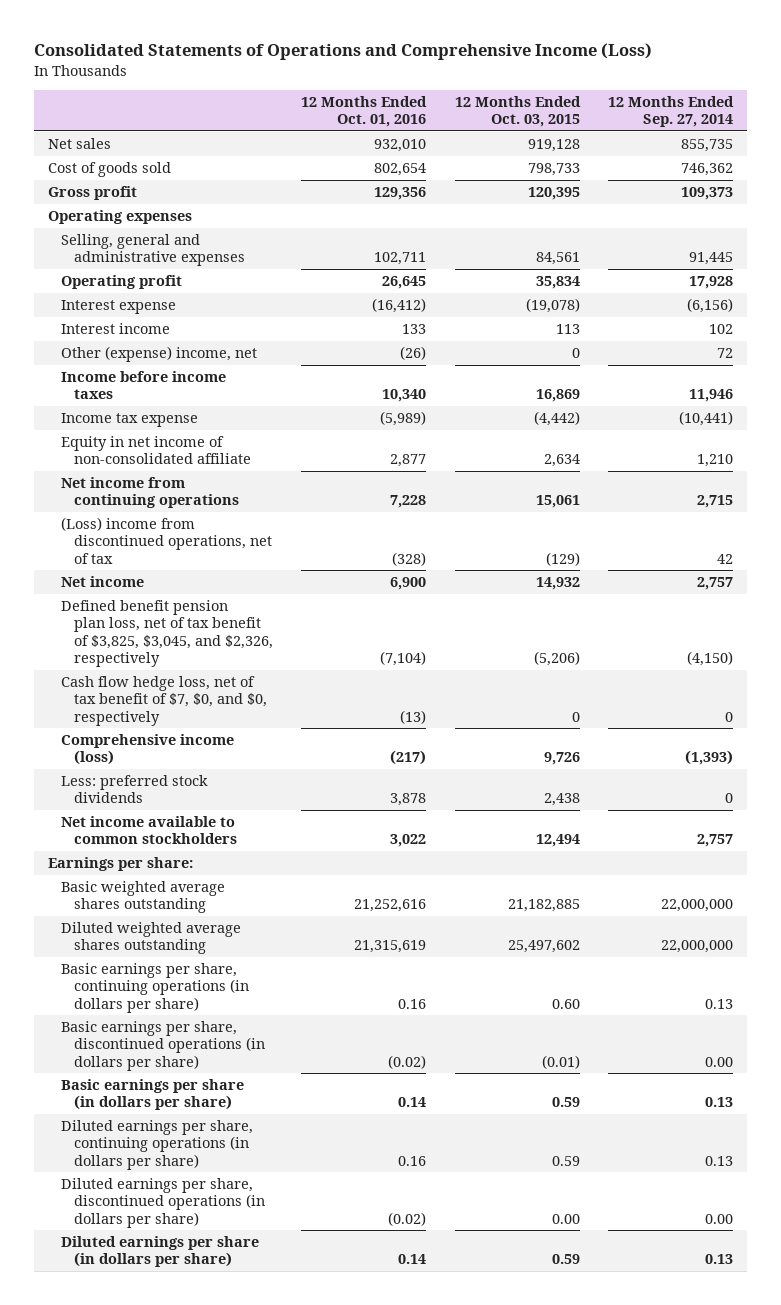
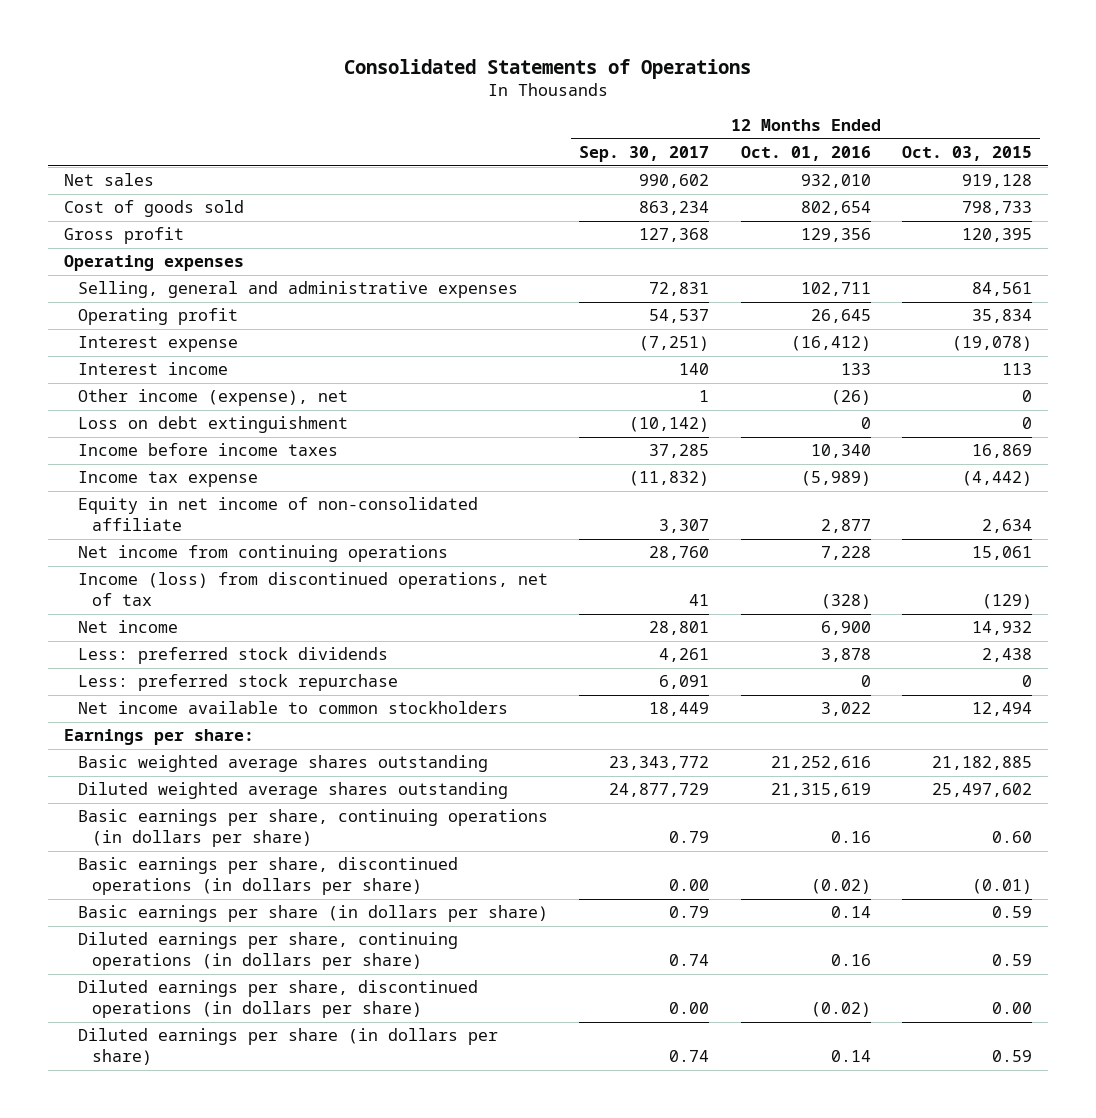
[33,43,652,61] Consolidated Statements of Operations and Comprehensive Income (Loss) -> [344,58,752,79] Consolidated Statements of Operations
[607,95,734,128] 12 Months Ended Sep. 27, 2014 -> none
none -> [579,146,710,163] Sep. 30, 2017
[60,345,257,362] Other (expense) income, net -> [77,389,348,407] Other income (expense), net
none -> [77,416,348,434] Loss on debt extinguishment
[60,516,273,564] (Loss) income from discontinued operations, net of tax -> [77,572,548,606] Income (loss) from discontinued operations, net of tax
[60,599,274,667] Defined benefit pension plan loss, net of tax benefit of $3,825, $3,045, and $2,326, respectively -> none
[60,675,268,726] Cash flow hedge loss, net of tax benefit of $7, $0, and $0, respectively -> none
[60,733,234,766] Comprehensive income (loss) -> none
none -> [77,674,398,692] Less: preferred stock repurchase

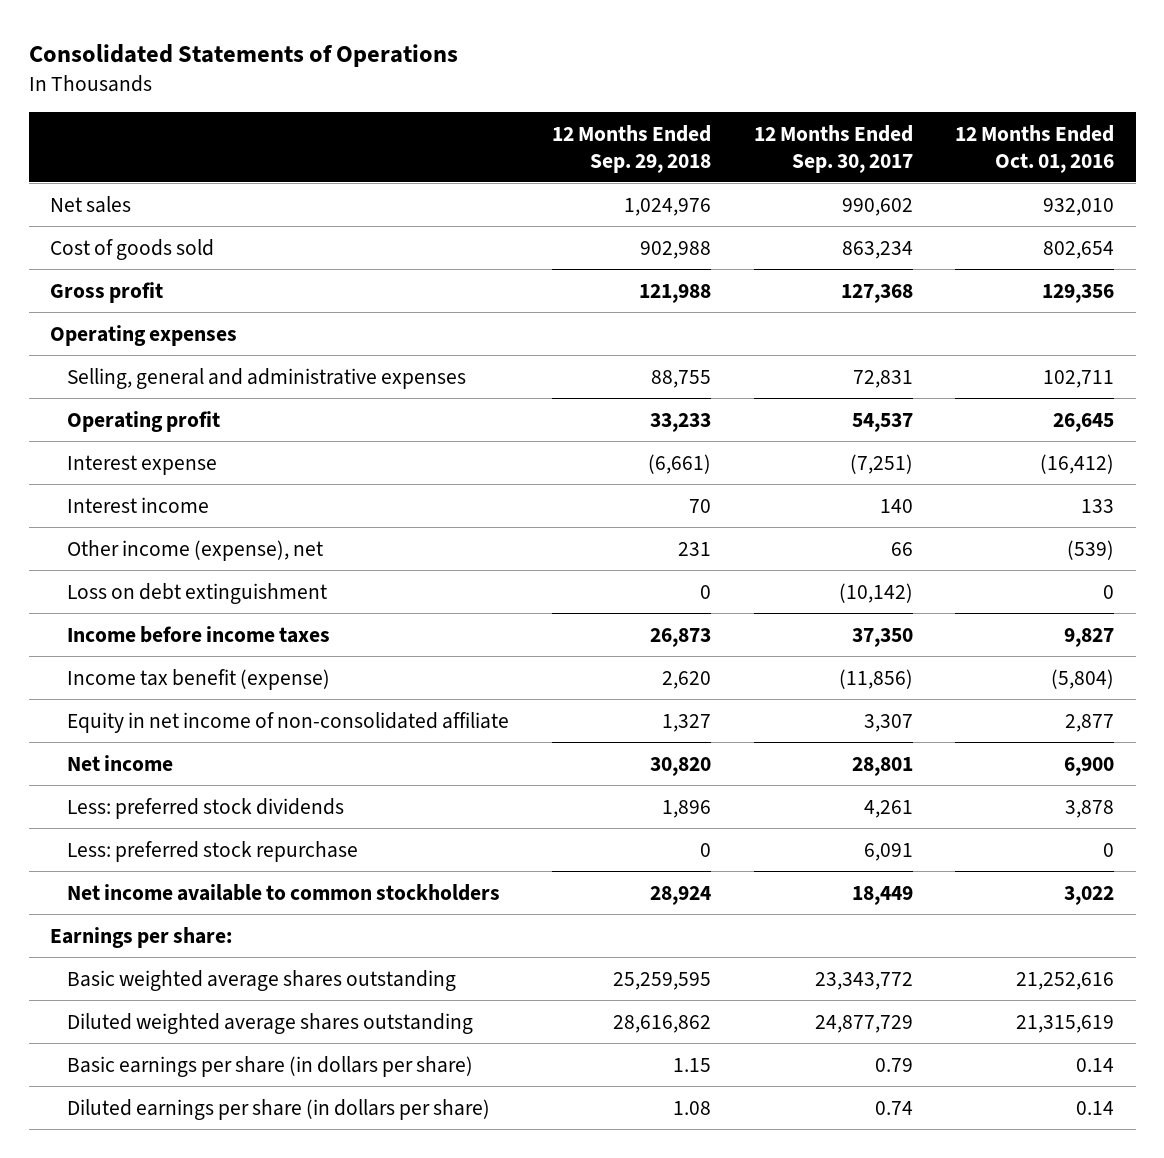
[902,146,1033,162] Oct. 03, 2015 -> none
none -> [551,124,711,173] 12 Months Ended Sep. 29, 2018
[699,390,710,403] 1 -> [890,541,913,556] 66
[830,390,871,406] (26) -> [1067,539,1115,560] (539)
[649,444,710,459] 37,285 -> [851,627,913,647] 37,350
[810,444,871,459] 10,340 -> [1064,627,1115,647] 9,827
[77,471,258,488] Income tax expense -> [66,668,330,690] Income tax benefit (expense)
[629,471,710,487] (11,832) -> [838,668,913,689] (11,856)
[800,471,871,487] (5,989) -> [1051,668,1115,689] (5,804)
[77,545,448,563] Net income from continuing operations -> none
[77,572,548,606] Income (loss) from discontinued operations, net of tax -> none
[77,809,548,847] Basic earnings per share, continuing operations (in dollars per share) -> none
[77,857,458,895] Basic earnings per share, discontinued operations (in dollars per share) -> none
[77,932,458,970] Diluted earnings per share, continuing operations (in dollars per share) -> none
[77,980,478,1018] Diluted earnings per share, discontinued operations (in dollars per share) -> none

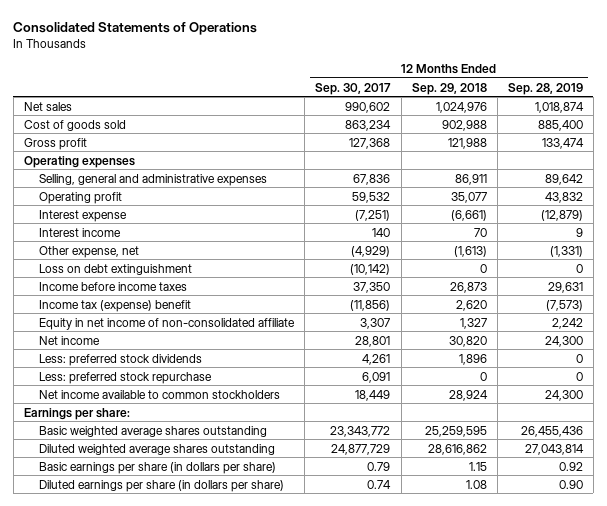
[955,124,1115,173] 12 Months Ended Oct. 01, 2016 -> none
none -> [507,82,583,95] Sep. 28, 2019
[650,369,711,388] 88,755 -> [454,173,487,185] 86,911
[852,369,913,388] 72,831 -> [353,173,391,185] 67,836
[649,412,711,432] 33,233 -> [450,191,487,203] 35,077
[851,412,913,432] 54,537 -> [352,191,391,203] 59,532
[66,539,323,561] Other income (expense), net -> [39,245,140,258] Other expense, net
[677,541,711,556] 231 -> [453,245,487,257] (1,613)
[890,541,913,556] 66 -> [351,245,391,257] (4,929)
[66,668,330,690] Income tax benefit (expense) -> [39,299,192,312] Income tax (expense) benefit

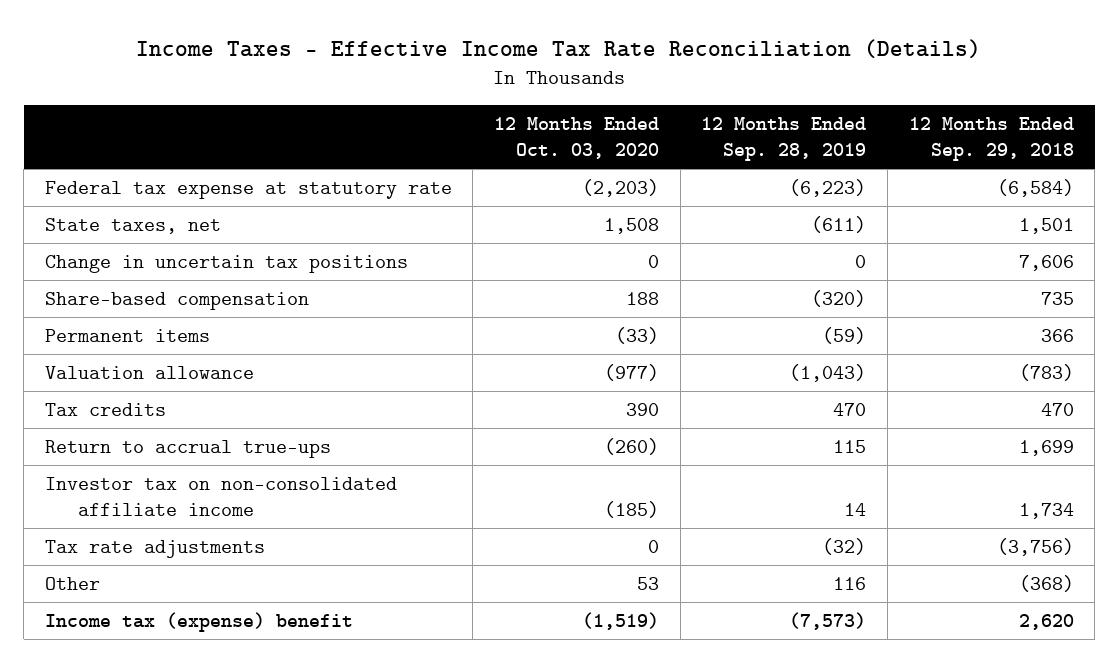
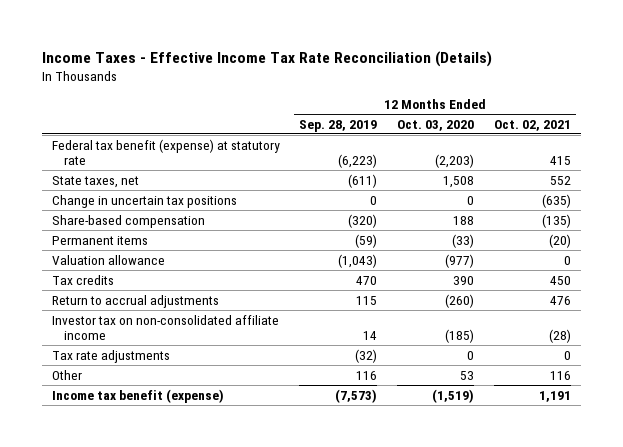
[908,116,1074,161] 12 Months Ended Sep. 29, 2018 -> none
none -> [494,119,572,131] Oct. 02, 2021
[44,181,452,200] Federal tax expense at statutory rate -> [51,138,280,166] Federal tax benefit (expense) at statutory rate
[44,440,331,459] Return to accrual true-ups -> [51,294,219,308] Return to accrual adjustments
[44,612,353,633] Income tax (expense) benefit -> [51,388,224,403] Income tax benefit (expense)

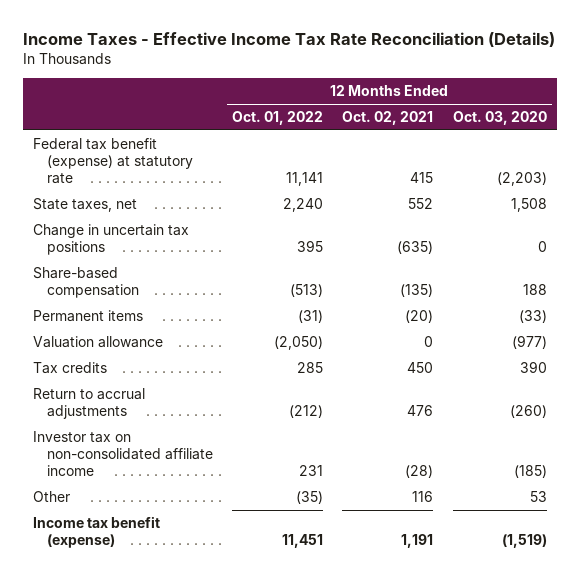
[299,119,378,132] Sep. 28, 2019 -> none
none -> [232,111,324,126] Oct. 01, 2022
[51,349,170,363] Tax rate adjustments -> none

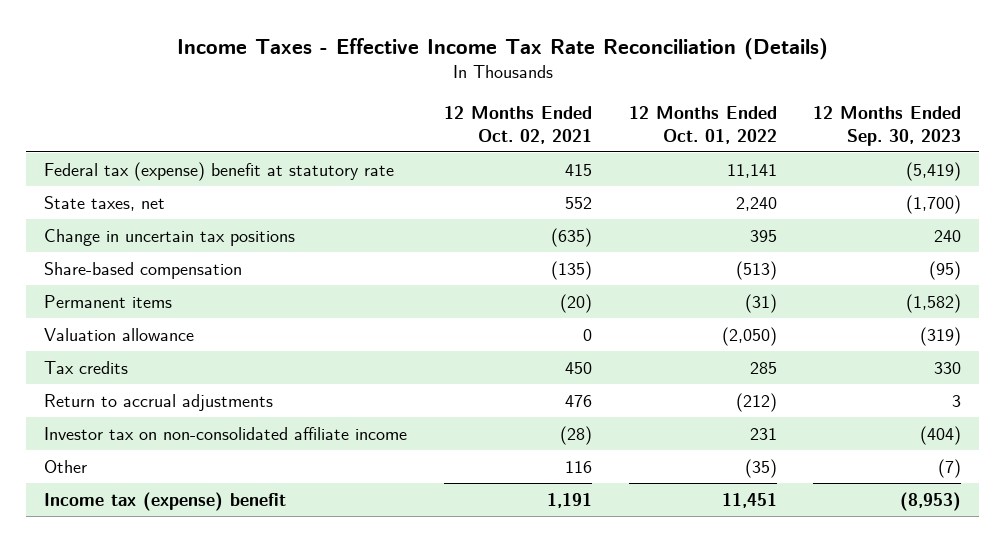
[452,111,547,126] Oct. 03, 2020 -> none
none -> [813,106,962,146] 12 Months Ended Sep. 30, 2023
[32,138,193,185] Federal tax benefit (expense) at statutory rate -> [44,161,395,181] Federal tax (expense) benefit at statutory rate
[32,516,160,549] Income tax benefit (expense) -> [44,491,287,511] Income tax (expense) benefit

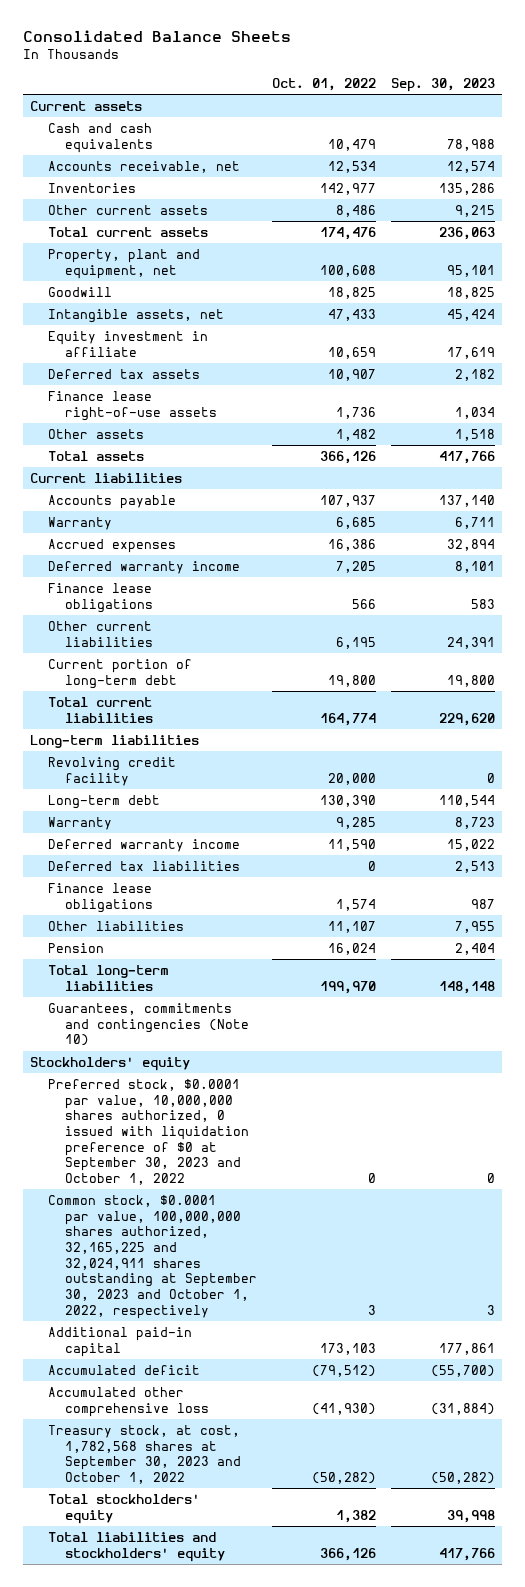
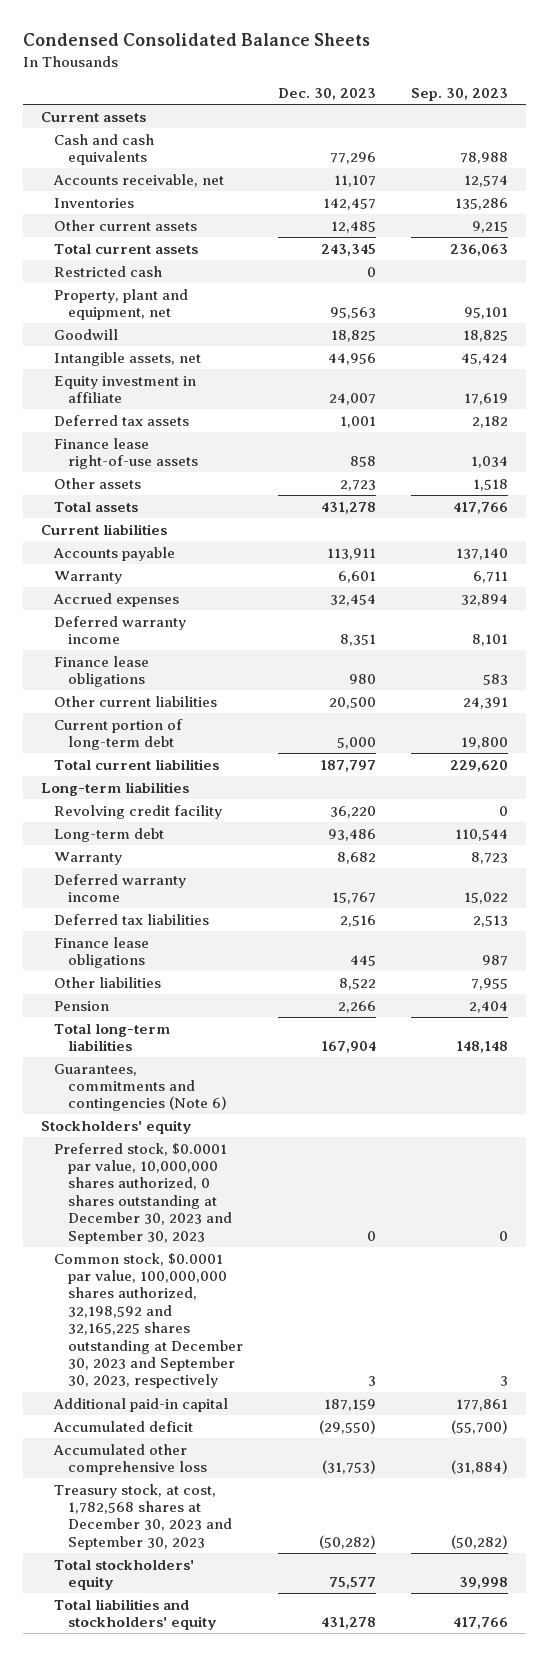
[22,30,291,43] Consolidated Balance Sheets -> [23,33,371,47] Condensed Consolidated Balance Sheets
[271,77,376,91] Oct. 01, 2022 -> none
none -> [278,88,377,101] Dec. 30, 2023
none -> [54,265,163,277] Restricted cash
[47,1002,250,1047] Guarantees, commitments and contingencies (Note 10) -> [54,1063,227,1112] Guarantees, commitments and contingencies (Note 6)
[47,1078,250,1185] Preferred stock, $0.0001 par value, 10,000,000 shares authorized, 0 issued with liquidation preference of $0 at September 30, 2023 and October 1, 2022 -> [54,1142,232,1244] Preferred stock, $0.0001 par value, 10,000,000 shares authorized, 0 shares outstanding at December 30, 2023 and September 30, 2023
[47,1194,258,1319] Common stock, $0.0001 par value, 100,000,000 shares authorized, 32,165,225 and 32,024,911 shares outstanding at September 30, 2023 and October 1, 2022, respectively -> [54,1252,243,1389] Common stock, $0.0001 par value, 100,000,000 shares authorized, 32,198,592 and 32,165,225 shares outstanding at December 30, 2023 and September 30, 2023, respectively
[47,1424,242,1484] Treasury stock, at cost, 1,782,568 shares at September 30, 2023 and October 1, 2022 -> [54,1483,232,1550] Treasury stock, at cost, 1,782,568 shares at December 30, 2023 and September 30, 2023

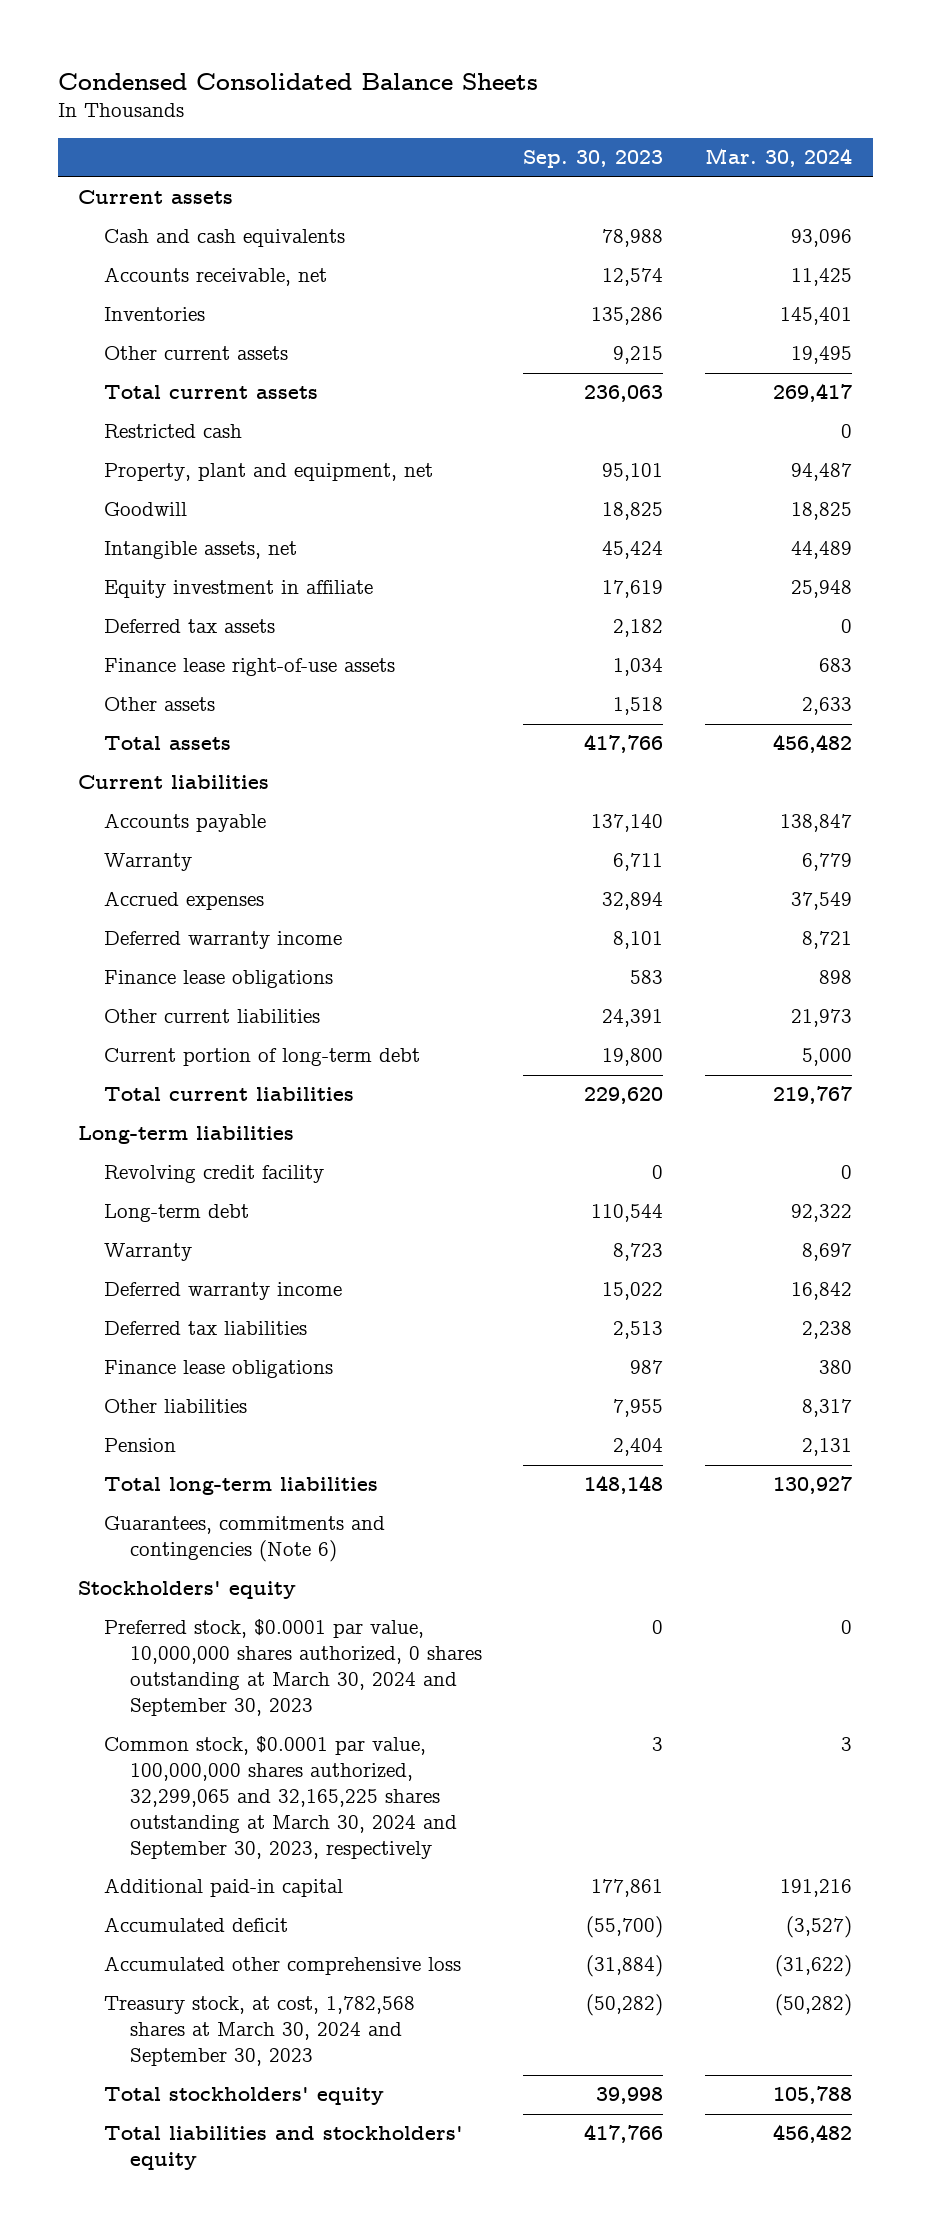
[278,88,377,101] Dec. 30, 2023 -> none
none -> [704,148,852,168] Mar. 30, 2024
[54,1142,232,1244] Preferred stock, $0.0001 par value, 10,000,000 shares authorized, 0 shares outstanding at December 30, 2023 and September 30, 2023 -> [104,1619,482,1717] Preferred stock, $0.0001 par value, 10,000,000 shares authorized, 0 shares outstanding at March 30, 2024 and September 30, 2023
[54,1252,243,1389] Common stock, $0.0001 par value, 100,000,000 shares authorized, 32,198,592 and 32,165,225 shares outstanding at December 30, 2023 and September 30, 2023, respectively -> [104,1736,457,1860] Common stock, $0.0001 par value, 100,000,000 shares authorized, 32,299,065 and 32,165,225 shares outstanding at March 30, 2024 and September 30, 2023, respectively
[54,1483,232,1550] Treasury stock, at cost, 1,782,568 shares at December 30, 2023 and September 30, 2023 -> [104,1996,416,2067] Treasury stock, at cost, 1,782,568 shares at March 30, 2024 and September 30, 2023

